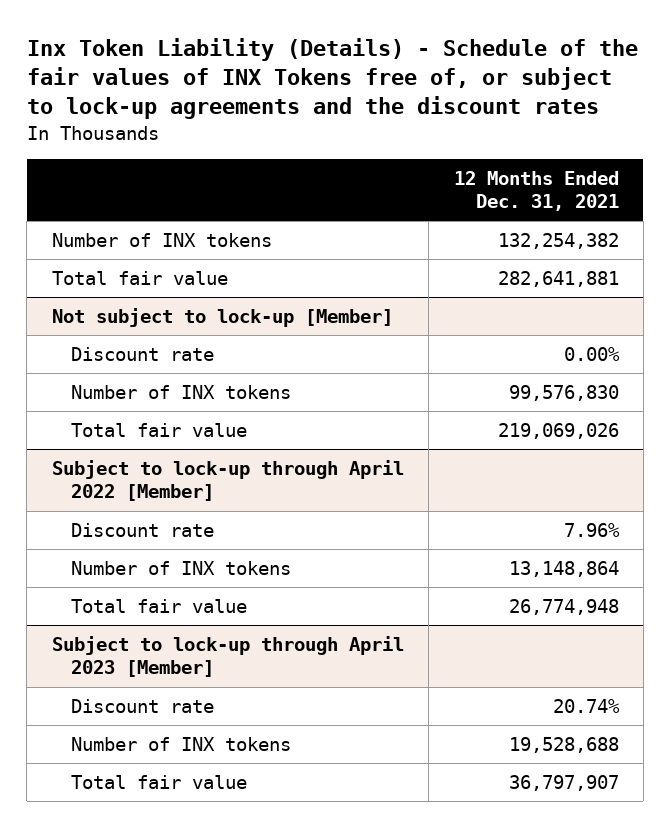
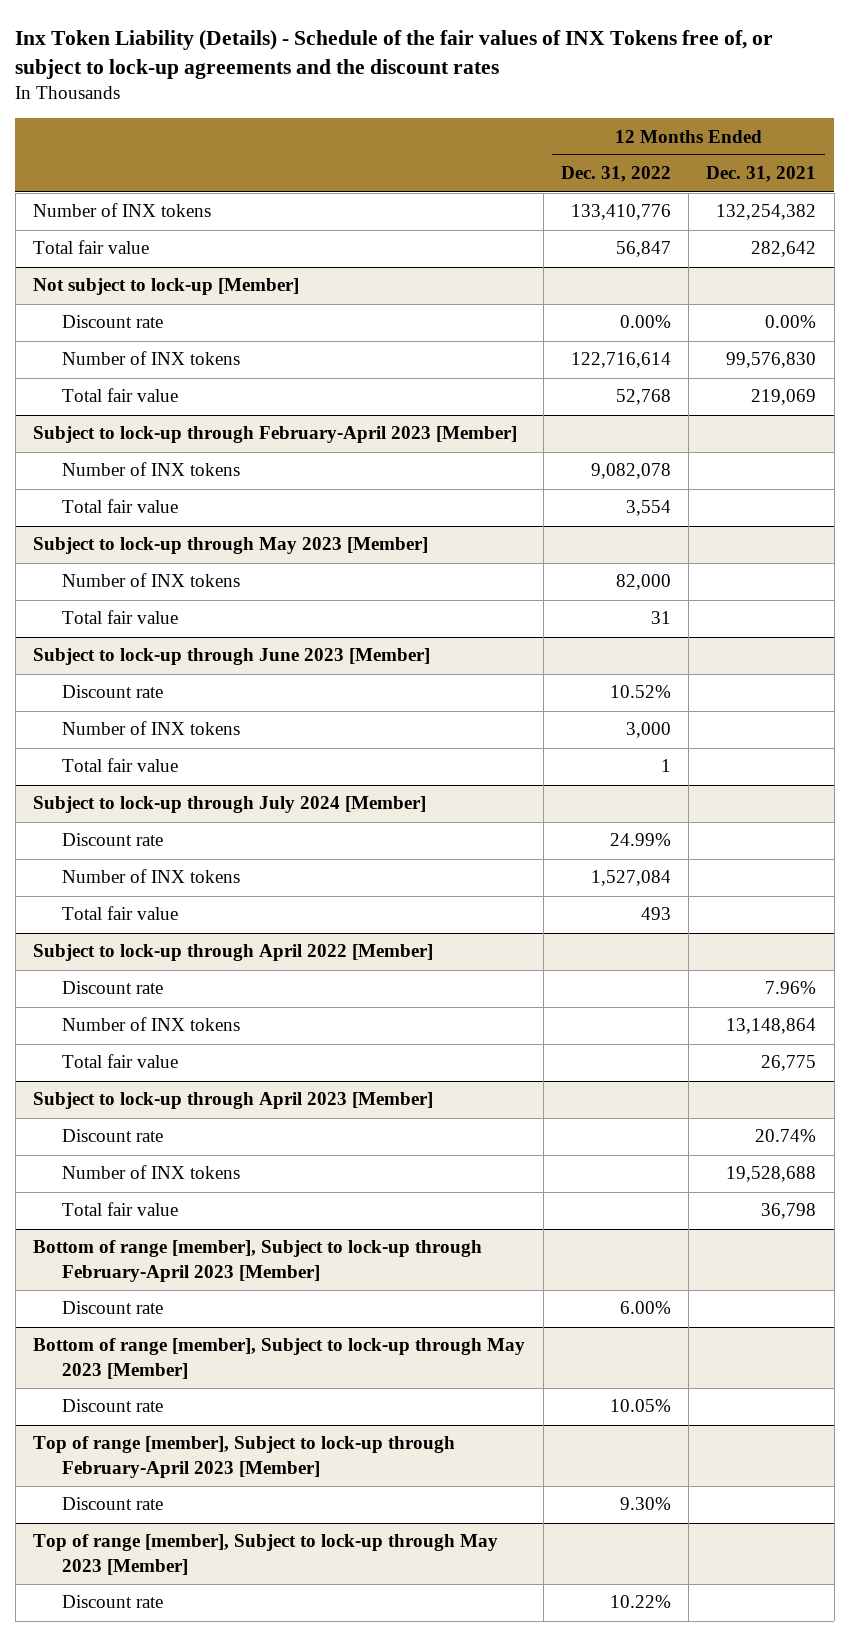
none -> [560,166,671,183] Dec. 31, 2022
[497,270,619,287] 282,641,881 -> [751,241,817,258] 282,642
[497,422,619,439] 219,069,026 -> [751,389,817,406] 219,069
none -> [33,426,518,444] Subject to lock-up through February-April 2023 [Member]
none -> [61,462,240,477] Number of INX tokens
none -> [61,499,178,514] Total fair value
none -> [33,537,429,555] Subject to lock-up through May 2023 [Member]
none -> [61,573,240,588] Number of INX tokens
none -> [61,610,178,625] Total fair value
none -> [33,648,431,666] Subject to lock-up through June 2023 [Member]
none -> [61,685,163,699] Discount rate
none -> [61,721,240,736] Number of INX tokens
none -> [61,758,178,773] Total fair value
none -> [33,796,427,814] Subject to lock-up through July 2024 [Member]
none -> [61,833,163,847] Discount rate
none -> [61,869,240,884] Number of INX tokens
none -> [61,906,178,921] Total fair value
[508,598,619,615] 26,774,948 -> [761,1055,817,1072] 26,775
[508,774,619,791] 36,797,907 -> [761,1203,817,1220] 36,798
none -> [33,1240,483,1282] Bottom of range [member], Subject to lock-up through February-April 2023 [Member]
none -> [61,1301,163,1315] Discount rate
none -> [33,1338,526,1379] Bottom of range [member], Subject to lock-up through May 2023 [Member]
none -> [61,1399,163,1413] Discount rate
none -> [33,1436,456,1478] Top of range [member], Subject to lock-up through February-April 2023 [Member]
none -> [61,1497,163,1511] Discount rate
none -> [33,1534,499,1575] Top of range [member], Subject to lock-up through May 2023 [Member]
none -> [61,1595,163,1609] Discount rate

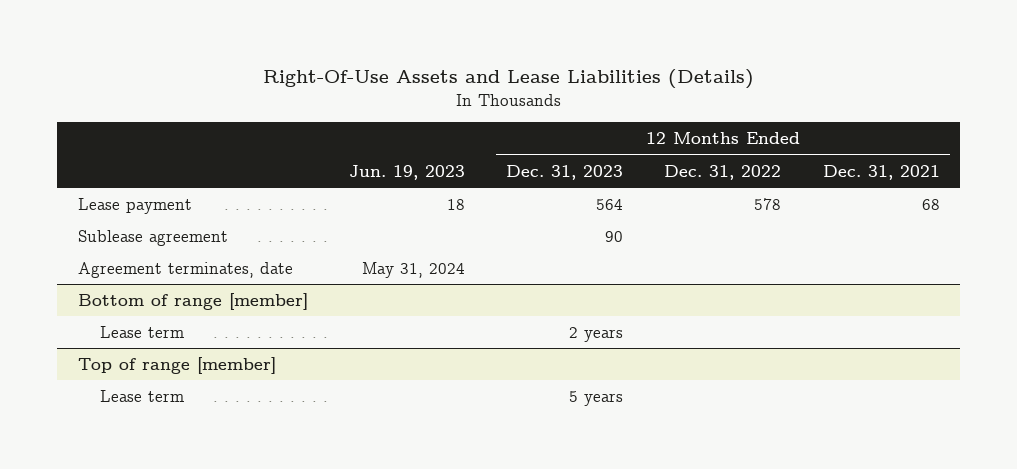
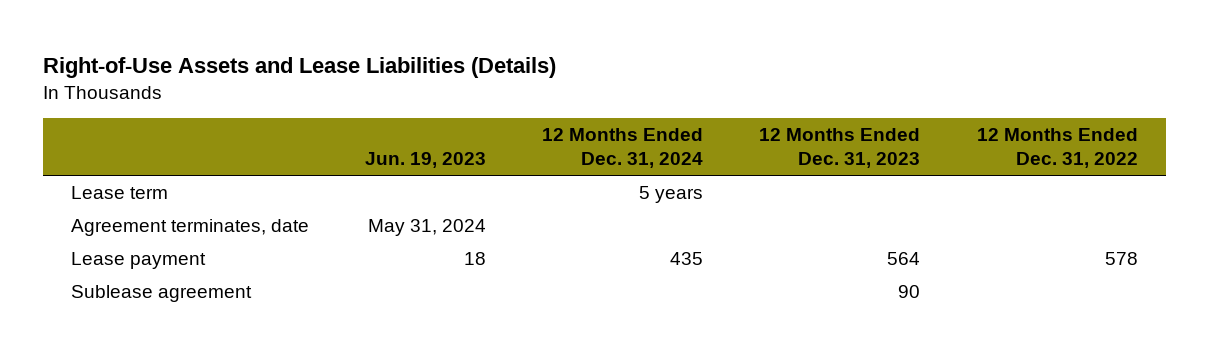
[262,68,754,89] Right-Of-Use Assets and Lease Liabilities (Details) -> [42,56,556,78] Right-of-Use Assets and Lease Liabilities (Details)
[822,164,940,180] Dec. 31, 2021 -> none
none -> [542,128,704,169] 12 Months Ended Dec. 31, 2024
none -> [71,186,169,200] Lease term
[77,261,293,278] Agreement terminates, date -> [71,219,310,237] Agreement terminates, date
[77,292,308,310] Bottom of range [member] -> none
[100,325,185,338] Lease term -> none
[77,356,276,374] Top of range [member] -> none
[100,389,185,402] Lease term -> none

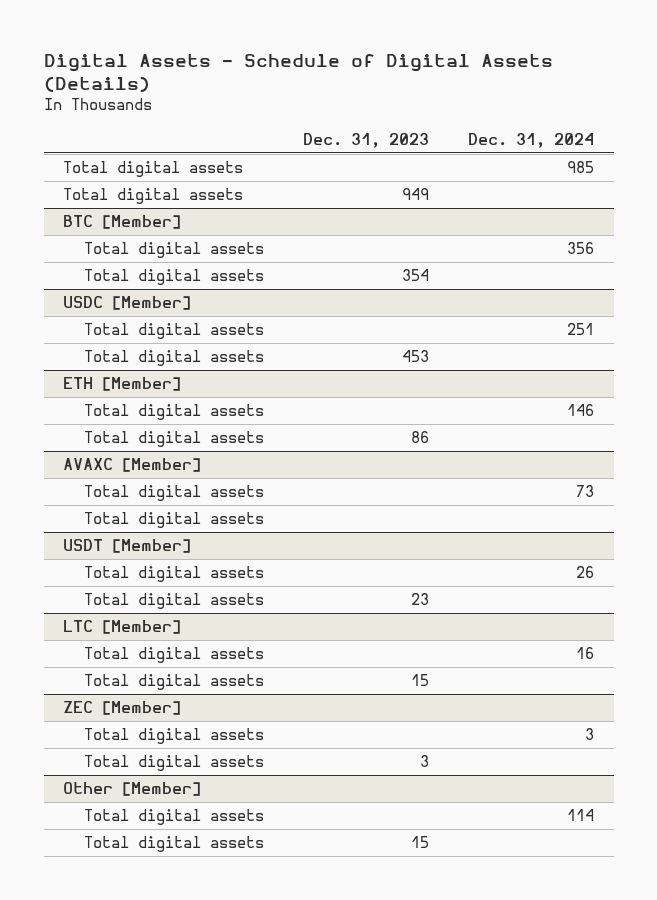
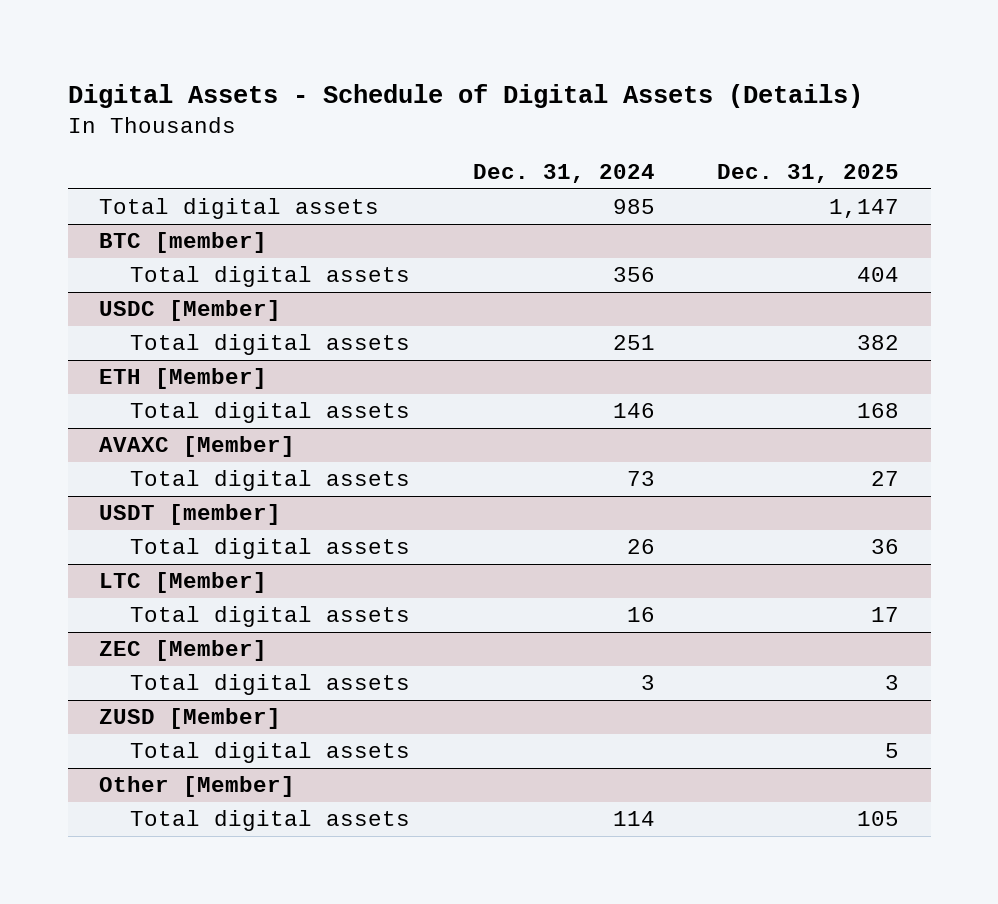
[302,132,429,148] Dec. 31, 2023 -> none
none -> [717,164,900,184] Dec. 31, 2025
[63,188,244,205] Total digital assets -> none
[63,215,182,230] BTC [Member] -> [99,232,268,254] BTC [member]
[83,269,264,286] Total digital assets -> none
[83,350,264,367] Total digital assets -> none
[83,431,264,448] Total digital assets -> none
[83,512,264,529] Total digital assets -> none
[63,539,192,554] USDT [Member] -> [99,504,282,526] USDT [member]
[83,593,264,610] Total digital assets -> none
[83,674,264,691] Total digital assets -> none
[83,755,264,772] Total digital assets -> none
none -> [99,708,282,730] ZUSD [Member]
none -> [129,742,410,764] Total digital assets
[83,836,264,853] Total digital assets -> none

